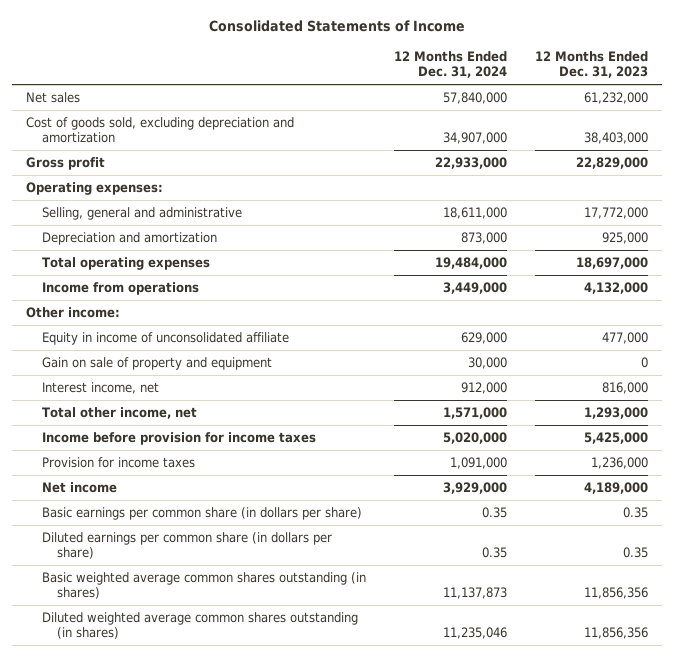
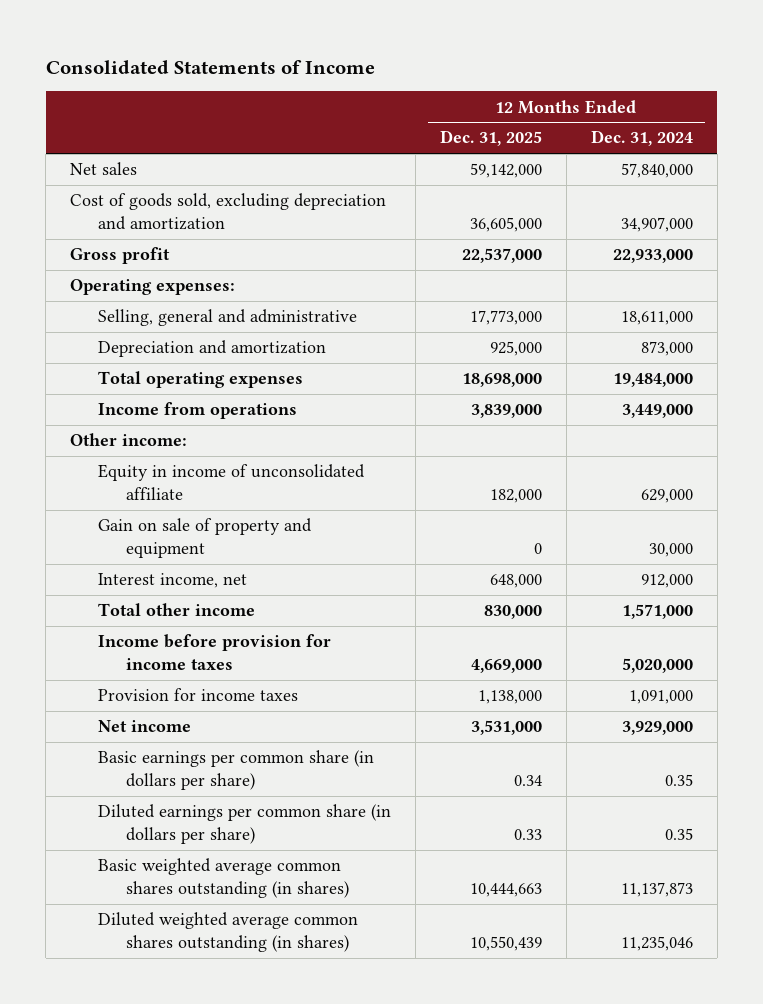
[534,50,648,79] 12 Months Ended Dec. 31, 2023 -> none
none -> [439,130,542,147] Dec. 31, 2025
[41,406,197,419] Total other income, net -> [97,603,255,617] Total other income

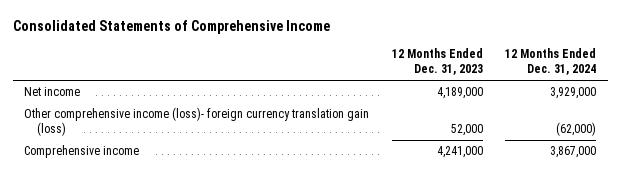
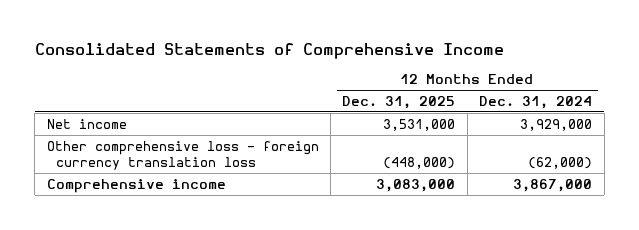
[391,48,483,76] 12 Months Ended Dec. 31, 2023 -> none
none -> [342,95,456,109] Dec. 31, 2025
[23,107,369,137] Other comprehensive income (loss)- foreign currency translation gain (loss) -> [46,140,319,171] Other comprehensive loss - foreign currency translation loss

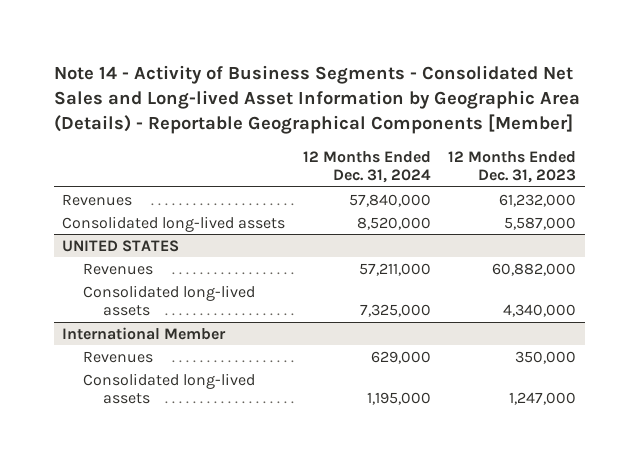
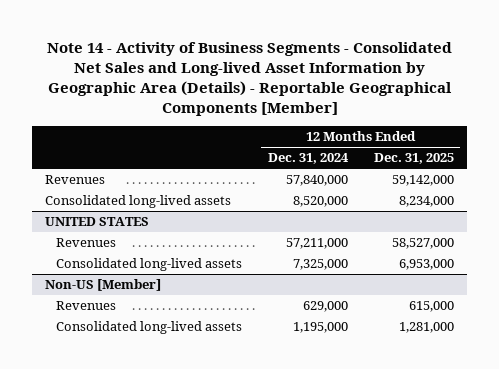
[448,150,577,184] 12 Months Ended Dec. 31, 2023 -> none
none -> [373,153,454,165] Dec. 31, 2025
[62,326,227,340] International Member -> [45,279,162,292] Non-US [Member]

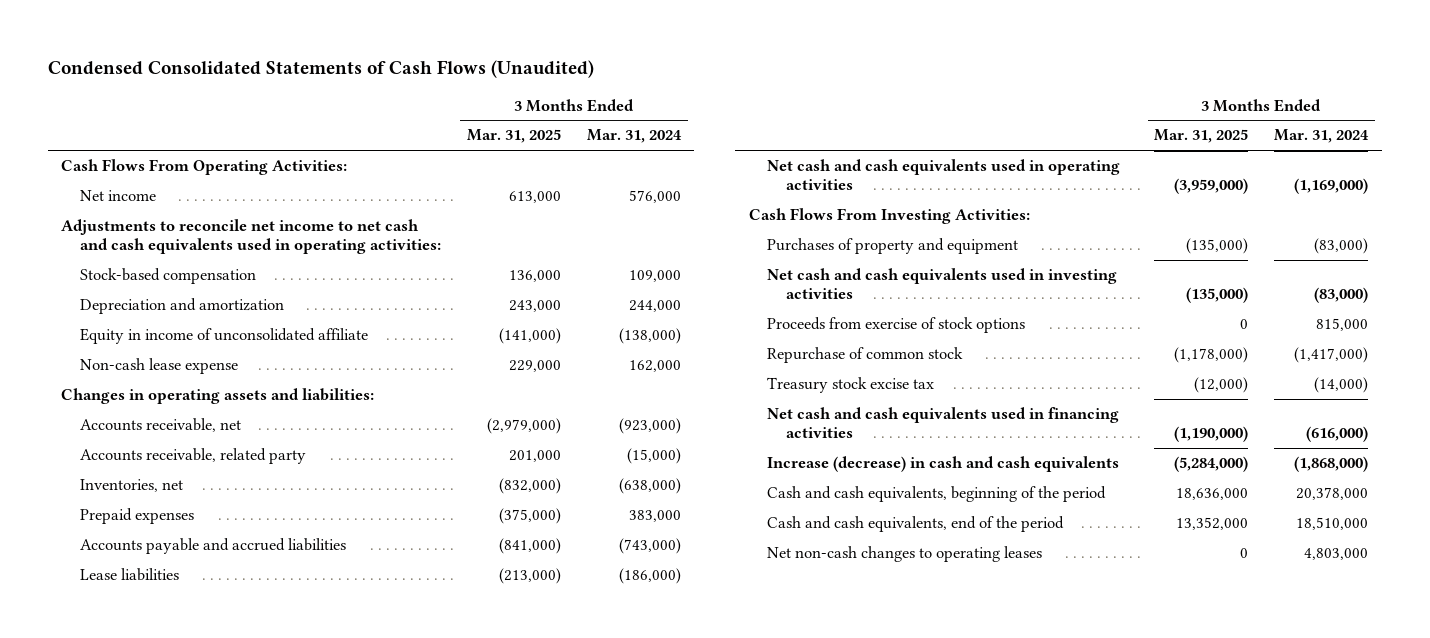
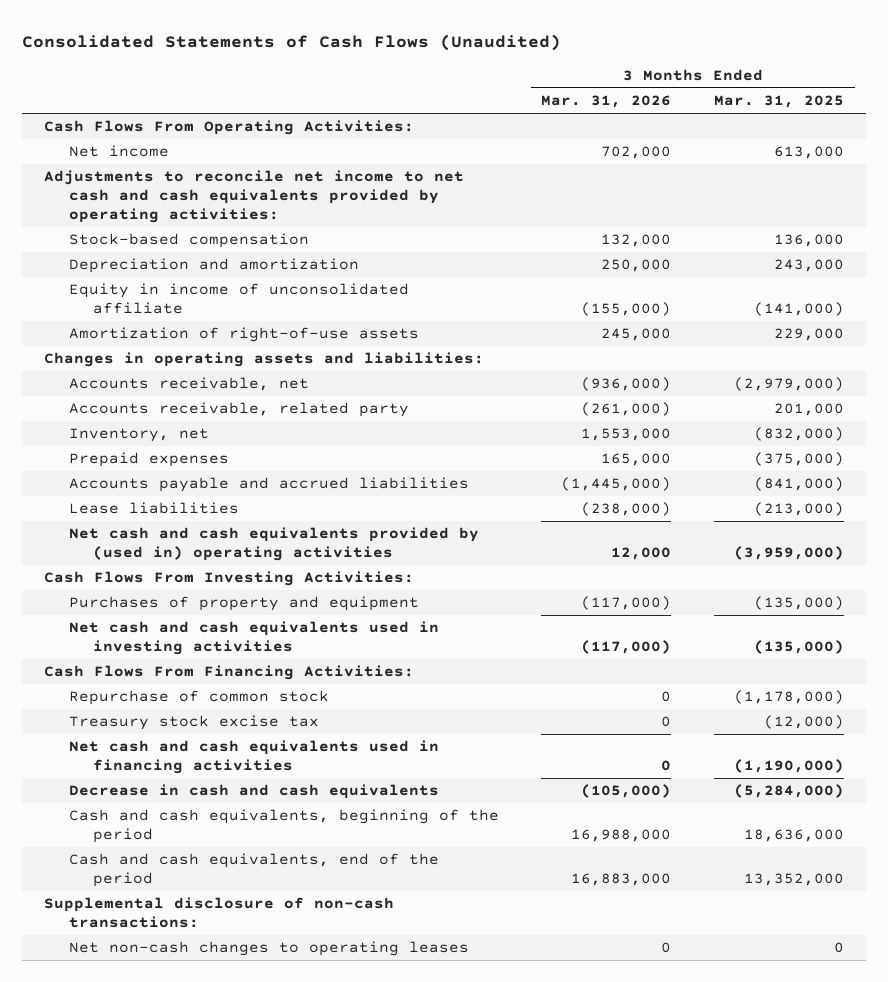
[48,59,595,78] Condensed Consolidated Statements of Cash Flows (Unaudited) -> [22,33,562,51] Consolidated Statements of Cash Flows (Unaudited)
[587,129,683,144] Mar. 31, 2024 -> none
none -> [541,95,672,109] Mar. 31, 2026
[61,219,441,255] Adjustments to reconcile net income to net cash and cash equivalents used in operating activities: -> [43,170,464,223] Adjustments to reconcile net income to net cash and cash equivalents provided by operating activities:
[79,358,238,375] Non-cash lease expense -> [68,327,419,343] Amortization of right-of-use assets
[79,479,183,493] Inventories, net -> [68,428,209,443] Inventory, net
[767,159,1121,191] Net cash and cash equivalents used in operating activities -> [68,527,479,562] Net cash and cash equivalents provided by (used in) operating activities
[767,317,1026,334] Proceeds from exercise of stock options -> none
none -> [43,665,414,681] Cash Flows From Financing Activities:
[767,456,1120,473] Increase (decrease) in cash and cash equivalents -> [68,784,439,800] Decrease in cash and cash equivalents
none -> [43,897,394,929] Supplemental disclosure of non-cash transactions:

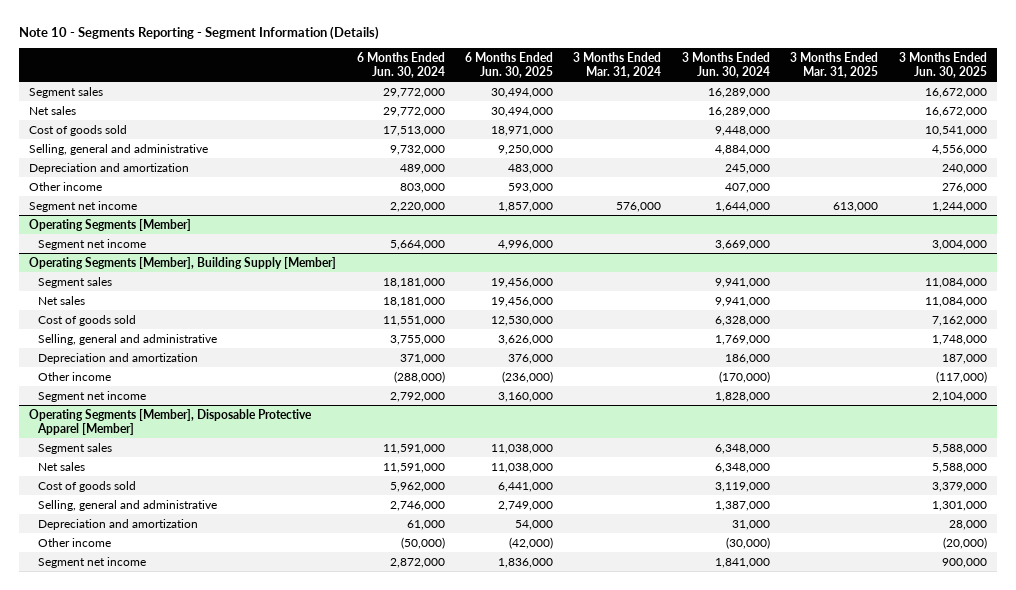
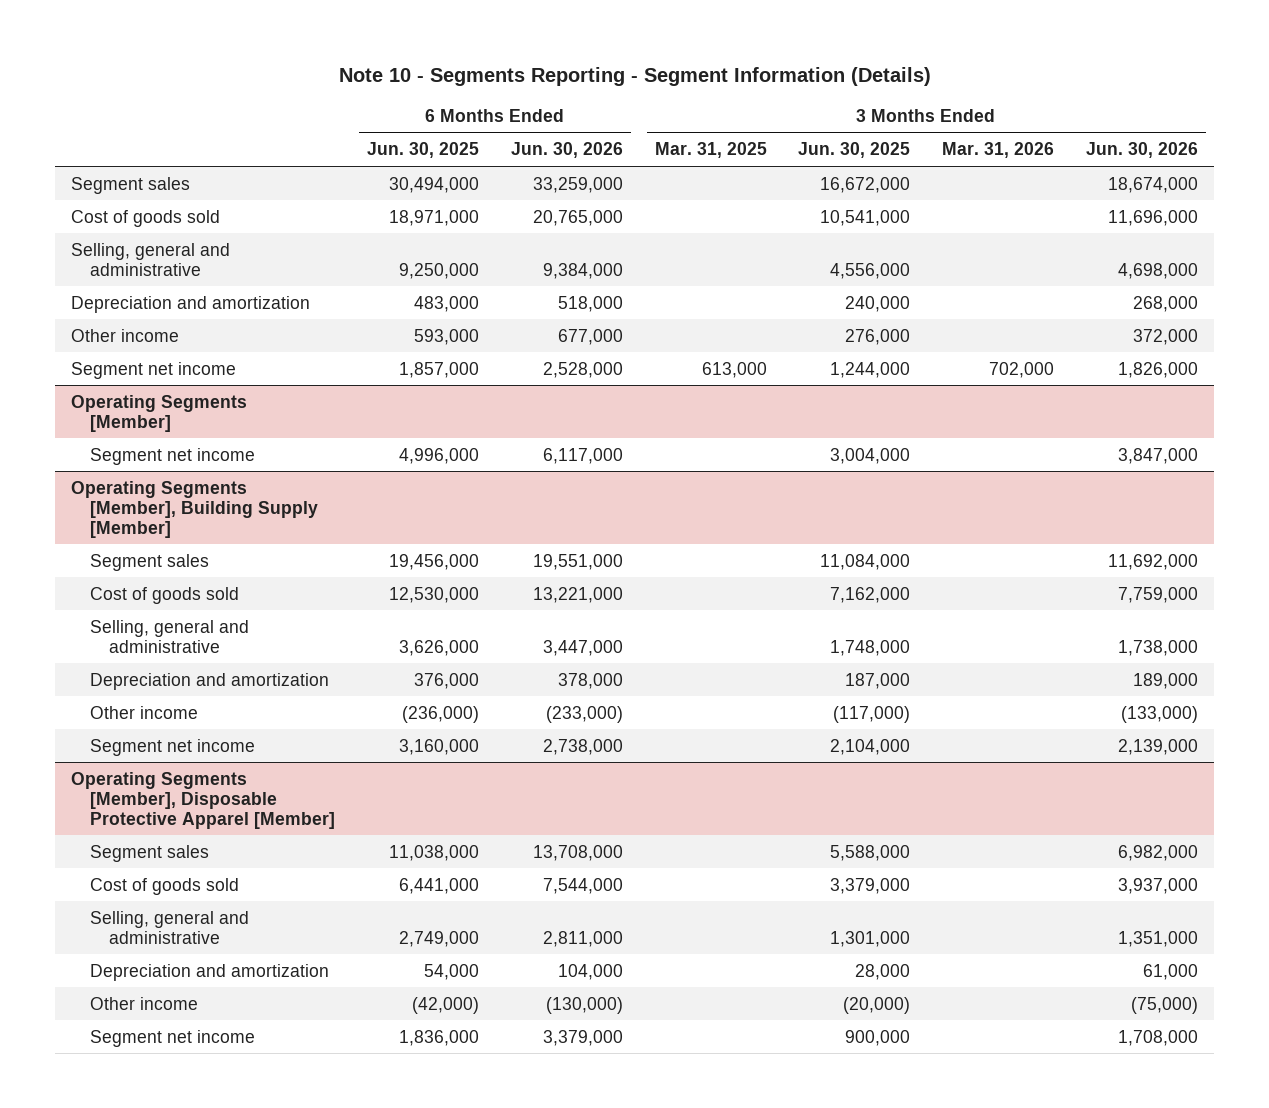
[356,51,445,78] 6 Months Ended Jun. 30, 2024 -> none
[573,51,662,78] 3 Months Ended Mar. 31, 2024 -> none
[681,51,770,78] 3 Months Ended Jun. 30, 2024 -> none
none -> [510,142,623,159] Jun. 30, 2026
none -> [942,142,1055,159] Mar. 31, 2026
none -> [1086,142,1199,159] Jun. 30, 2026
[29,105,77,115] Net sales -> none
[37,295,85,305] Net sales -> none
[37,461,85,471] Net sales -> none

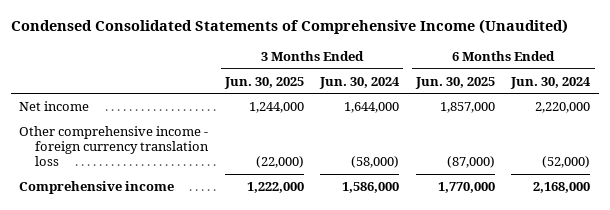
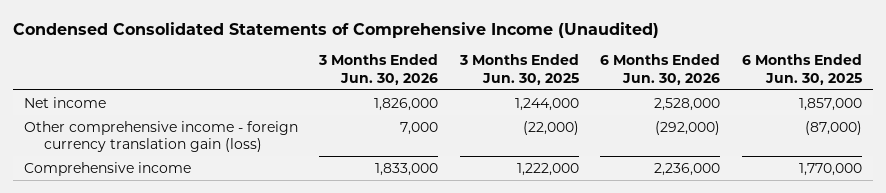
[319,76,401,89] Jun. 30, 2024 -> none
[510,76,592,89] Jun. 30, 2024 -> none
none -> [318,54,439,85] 3 Months Ended Jun. 30, 2026
none -> [600,54,721,85] 6 Months Ended Jun. 30, 2026
[19,126,209,167] Other comprehensive income - foreign currency translation loss -> [23,120,298,153] Other comprehensive income - foreign currency translation gain (loss)

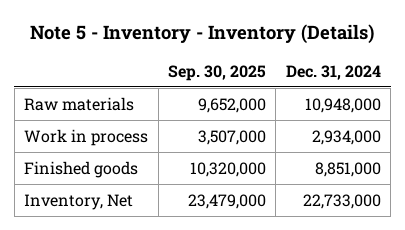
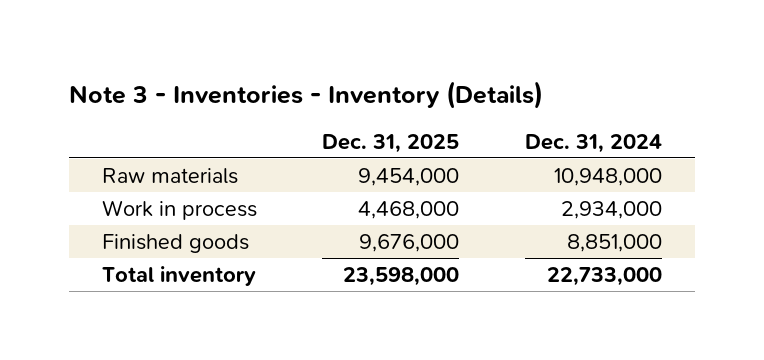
[30,24,375,45] Note 5 - Inventory - Inventory (Details) -> [68,80,543,109] Note 3 - Inventories - Inventory (Details)
[167,64,266,81] Sep. 30, 2025 -> none
none -> [322,133,460,153] Dec. 31, 2025
[24,193,134,210] Inventory, Net -> [101,266,256,287] Total inventory

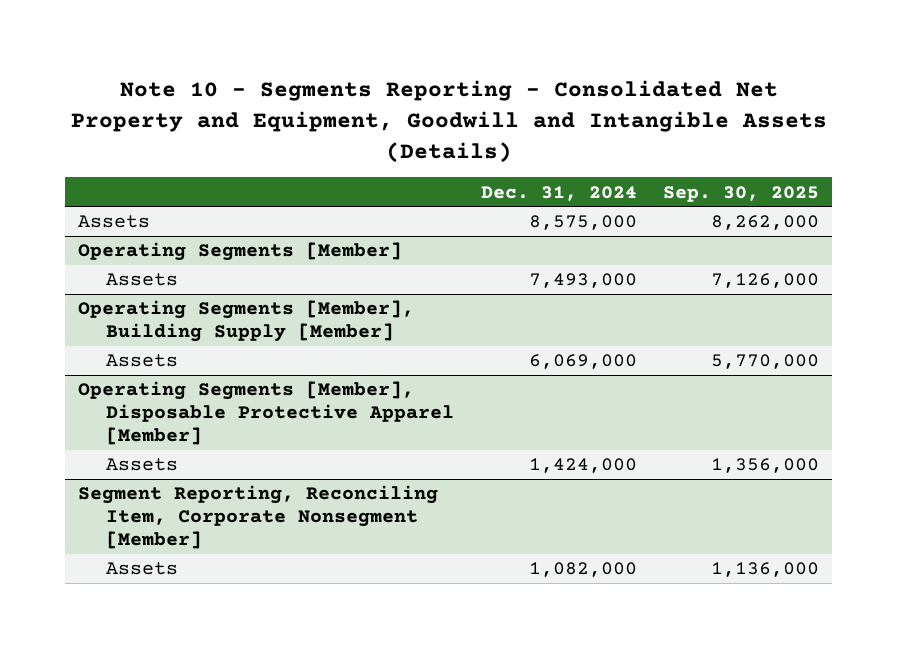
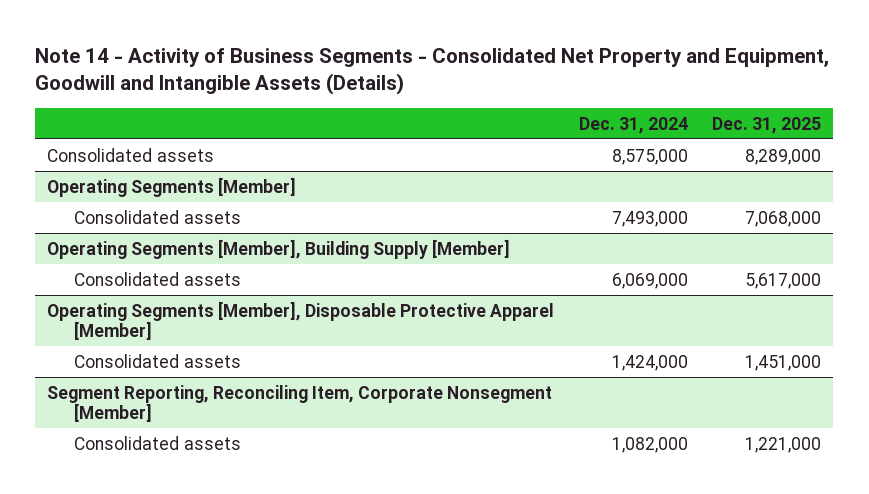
[70,79,827,163] Note 10 - Segments Reporting - Consolidated Net Property and Equipment, Goodwill and Intangible Assets (Details) -> [35,47,830,96] Note 14 - Activity of Business Segments - Consolidated Net Property and Equipment, Goodwill and Intangible Assets (Details)
[663,185,820,202] Sep. 30, 2025 -> none
none -> [712,116,822,134] Dec. 31, 2025
[78,215,151,229] Assets -> [47,147,215,162] Consolidated assets
[105,273,178,287] Assets -> [73,209,241,224] Consolidated assets
[105,354,178,368] Assets -> [73,271,241,286] Consolidated assets
[105,458,178,472] Assets -> [73,353,241,368] Consolidated assets
[105,562,178,576] Assets -> [73,435,241,450] Consolidated assets

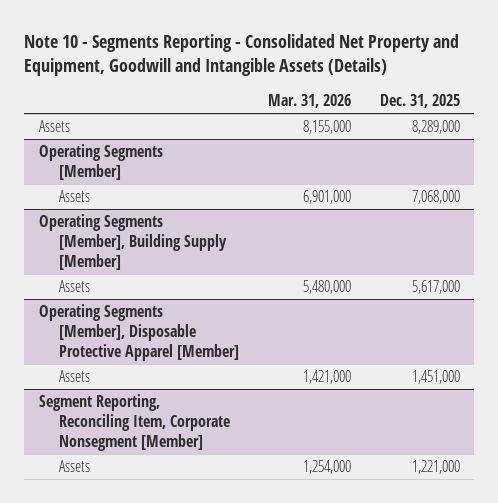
[35,47,830,96] Note 14 - Activity of Business Segments - Consolidated Net Property and Equipment, Goodwill and Intangible Assets (Details) -> [24,34,460,77] Note 10 - Segments Reporting - Consolidated Net Property and Equipment, Goodwill and Intangible Assets (Details)
[578,116,688,134] Dec. 31, 2024 -> none
none -> [267,93,351,108] Mar. 31, 2026
[47,147,215,162] Consolidated assets -> [38,120,70,133] Assets
[73,209,241,224] Consolidated assets -> [58,190,90,203] Assets
[73,271,241,286] Consolidated assets -> [58,280,90,293] Assets
[73,353,241,368] Consolidated assets -> [58,370,90,383] Assets
[73,435,241,450] Consolidated assets -> [58,460,90,473] Assets

